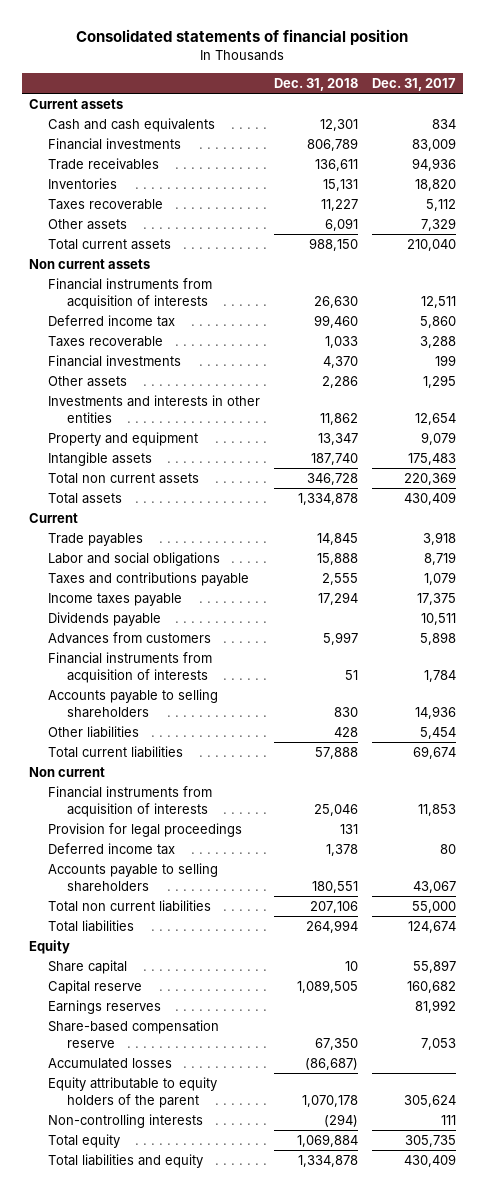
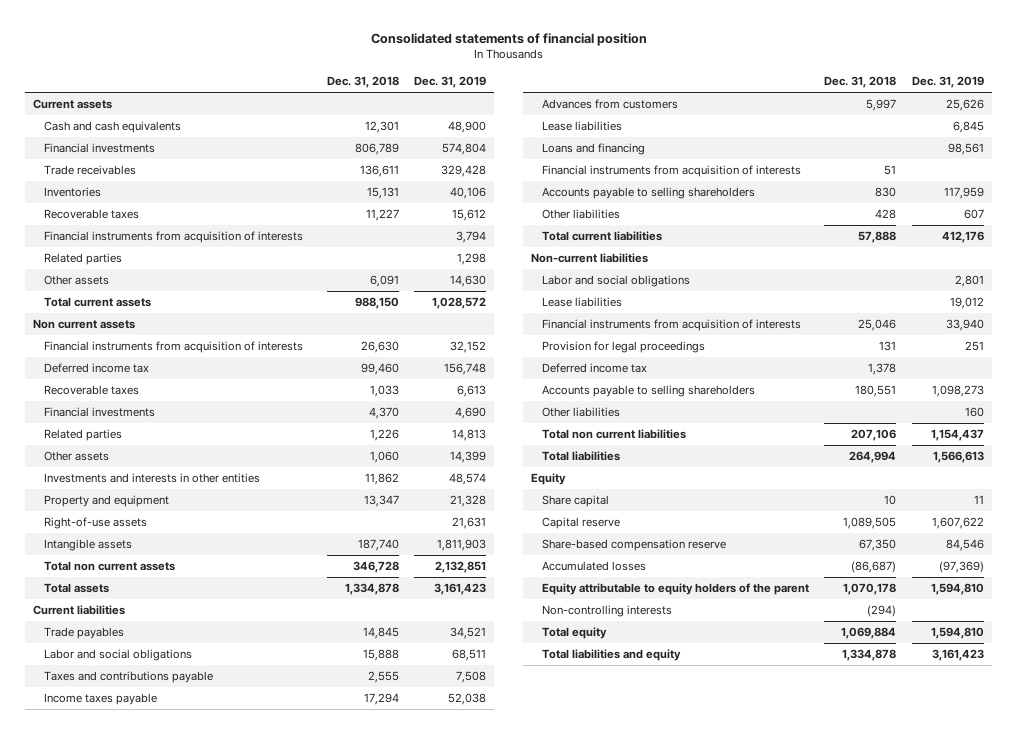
[372,77,457,91] Dec. 31, 2017 -> none
none -> [414,76,487,89] Dec. 31, 2019
[47,198,163,210] Taxes recoverable -> [44,209,140,220] Recoverable taxes
none -> [44,231,304,244] Financial instruments from acquisition of interests
none -> [44,253,123,266] Related parties
[47,335,163,347] Taxes recoverable -> [44,385,140,396] Recoverable taxes
none -> [44,429,123,442] Related parties
[321,375,358,388] 2,286 -> [369,451,399,464] 1,060
none -> [44,517,148,530] Right-of-use assets
[28,512,78,523] Current -> [32,605,125,616] Current liabilities
[47,611,161,626] Dividends payable -> none
none -> [541,121,622,132] Lease liabilities
none -> [541,143,645,156] Loans and financing
[28,766,105,777] Non current -> [530,253,648,264] Non-current liabilities
none -> [541,275,690,288] Labor and social obligations
none -> [541,297,622,308] Lease liabilities
none -> [541,407,620,418] Other liabilities
[47,999,161,1014] Earnings reserves -> none

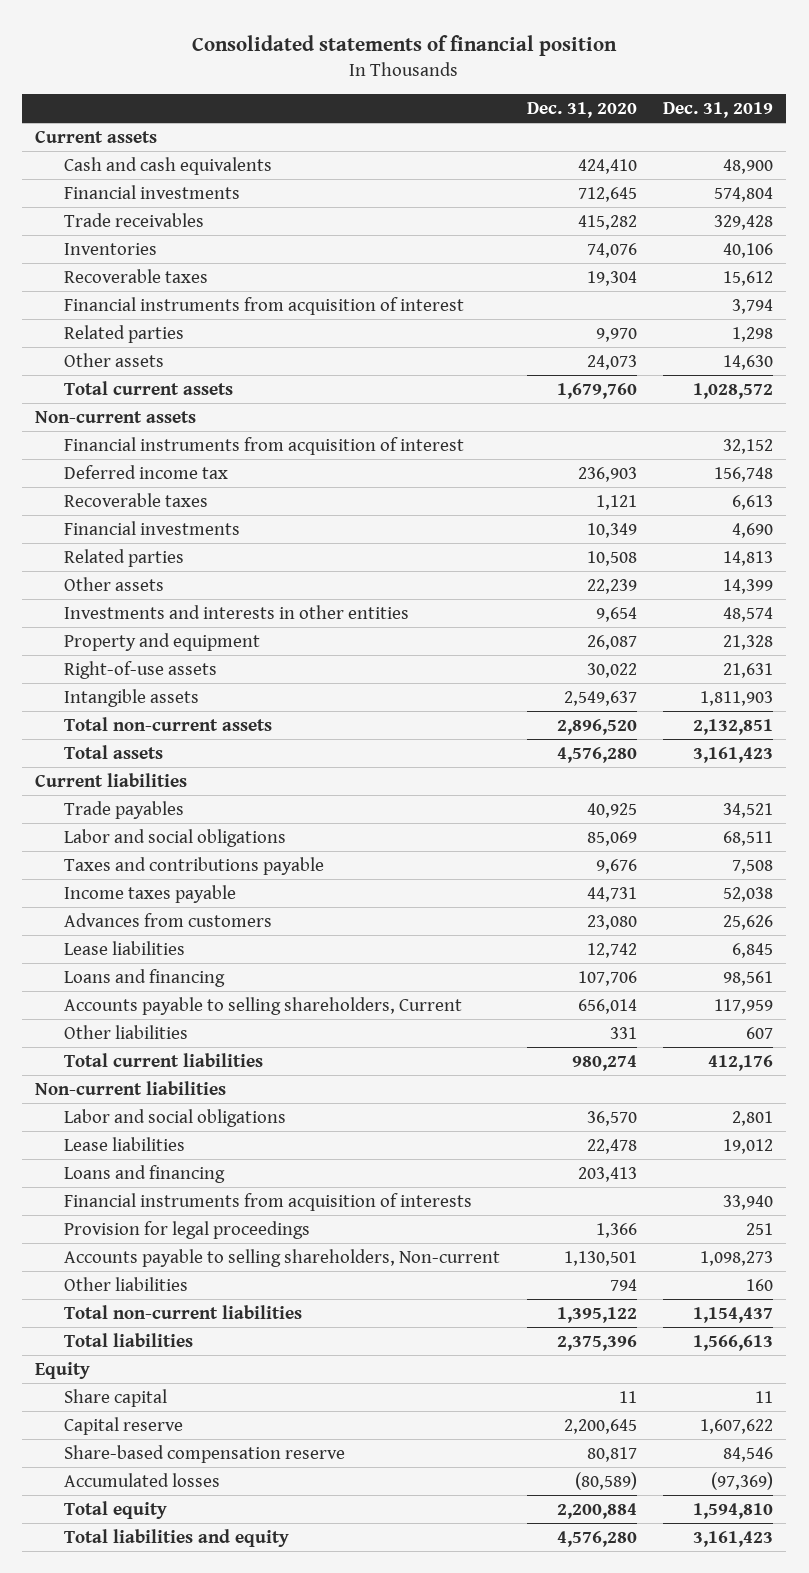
[326,76,399,89] Dec. 31, 2018 -> none
none -> [526,101,637,118] Dec. 31, 2020
[44,231,304,244] Financial instruments from acquisition of interests -> [64,296,465,315] Financial instruments from acquisition of interest
[32,319,135,330] Non current assets -> [35,410,197,423] Non-current assets
[44,341,304,354] Financial instruments from acquisition of interests -> [64,436,465,455] Financial instruments from acquisition of interest
[44,561,176,572] Total non current assets -> [64,716,273,731] Total non-current assets
[541,165,801,178] Financial instruments from acquisition of interests -> none
[541,187,755,200] Accounts payable to selling shareholders -> [64,996,463,1015] Accounts payable to selling shareholders, Current
none -> [64,1164,226,1183] Loans and financing
[541,363,647,374] Deferred income tax -> none
[541,385,755,398] Accounts payable to selling shareholders -> [64,1248,501,1267] Accounts payable to selling shareholders, Non-current
[541,429,686,440] Total non current liabilities -> [64,1304,303,1319] Total non-current liabilities
[541,583,809,596] Equity attributable to equity holders of the parent -> none
[541,605,672,618] Non-controlling interests -> none

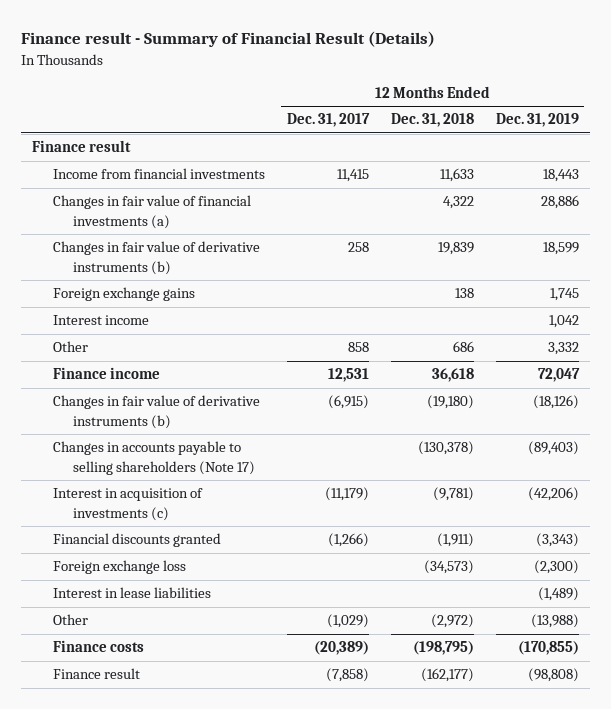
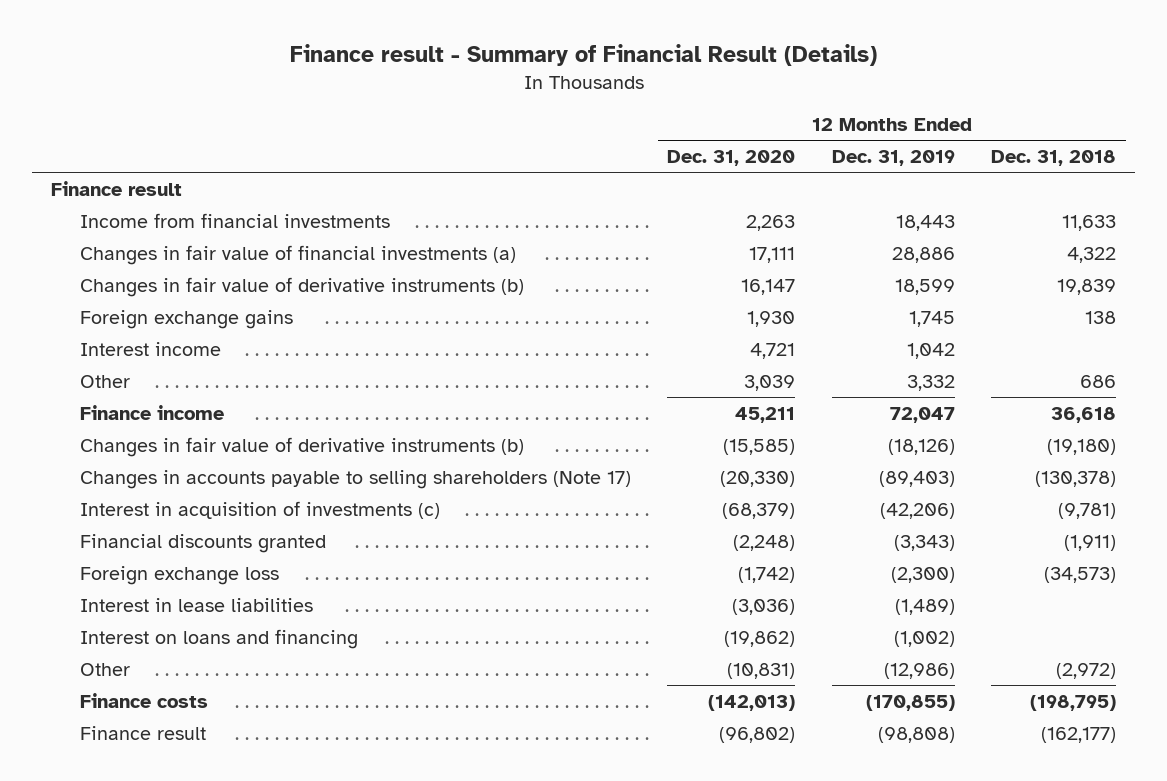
[286,113,370,128] Dec. 31, 2017 -> none
none -> [667,149,796,166] Dec. 31, 2020
none -> [79,628,358,649] Interest on loans and financing
[530,614,579,629] (13,988) -> [883,662,955,679] (12,986)

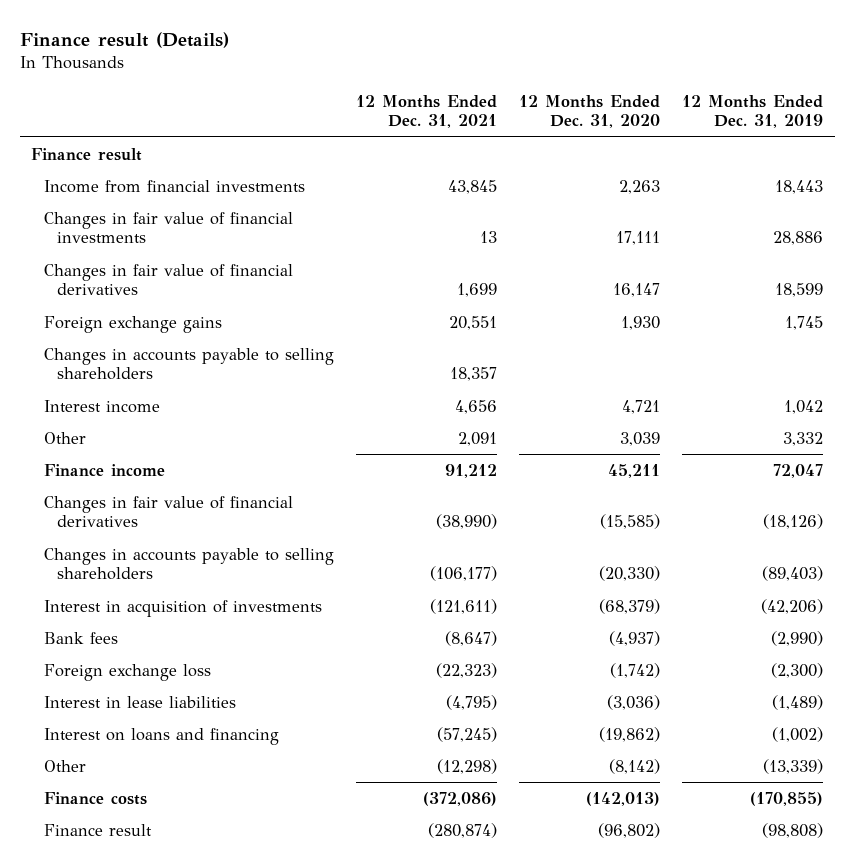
[289,44,877,67] Finance result - Summary of Financial Result (Details) -> [20,31,230,48] Finance result (Details)
[991,149,1117,166] Dec. 31, 2018 -> none
none -> [356,94,498,129] 12 Months Ended Dec. 31, 2021
[79,244,516,265] Changes in fair value of financial investments (a) -> [43,211,293,244] Changes in fair value of financial investments
[79,276,524,297] Changes in fair value of derivative instruments (b) -> [43,263,293,296] Changes in fair value of financial derivatives
none -> [43,347,334,381] Changes in accounts payable to selling shareholders
[79,533,326,553] Financial discounts granted -> none
[79,436,524,457] Changes in fair value of derivative instruments (b) -> [43,495,293,528] Changes in fair value of financial derivatives
[79,469,631,489] Changes in accounts payable to selling shareholders (Note 17) -> [43,547,334,581] Changes in accounts payable to selling shareholders
[79,500,440,519] Interest in acquisition of investments (c) -> [43,599,322,617] Interest in acquisition of investments
none -> [43,631,118,644] Bank fees
[727,662,796,679] (10,831) -> [609,758,661,774] (8,142)
[883,662,955,679] (12,986) -> [763,758,824,774] (13,339)

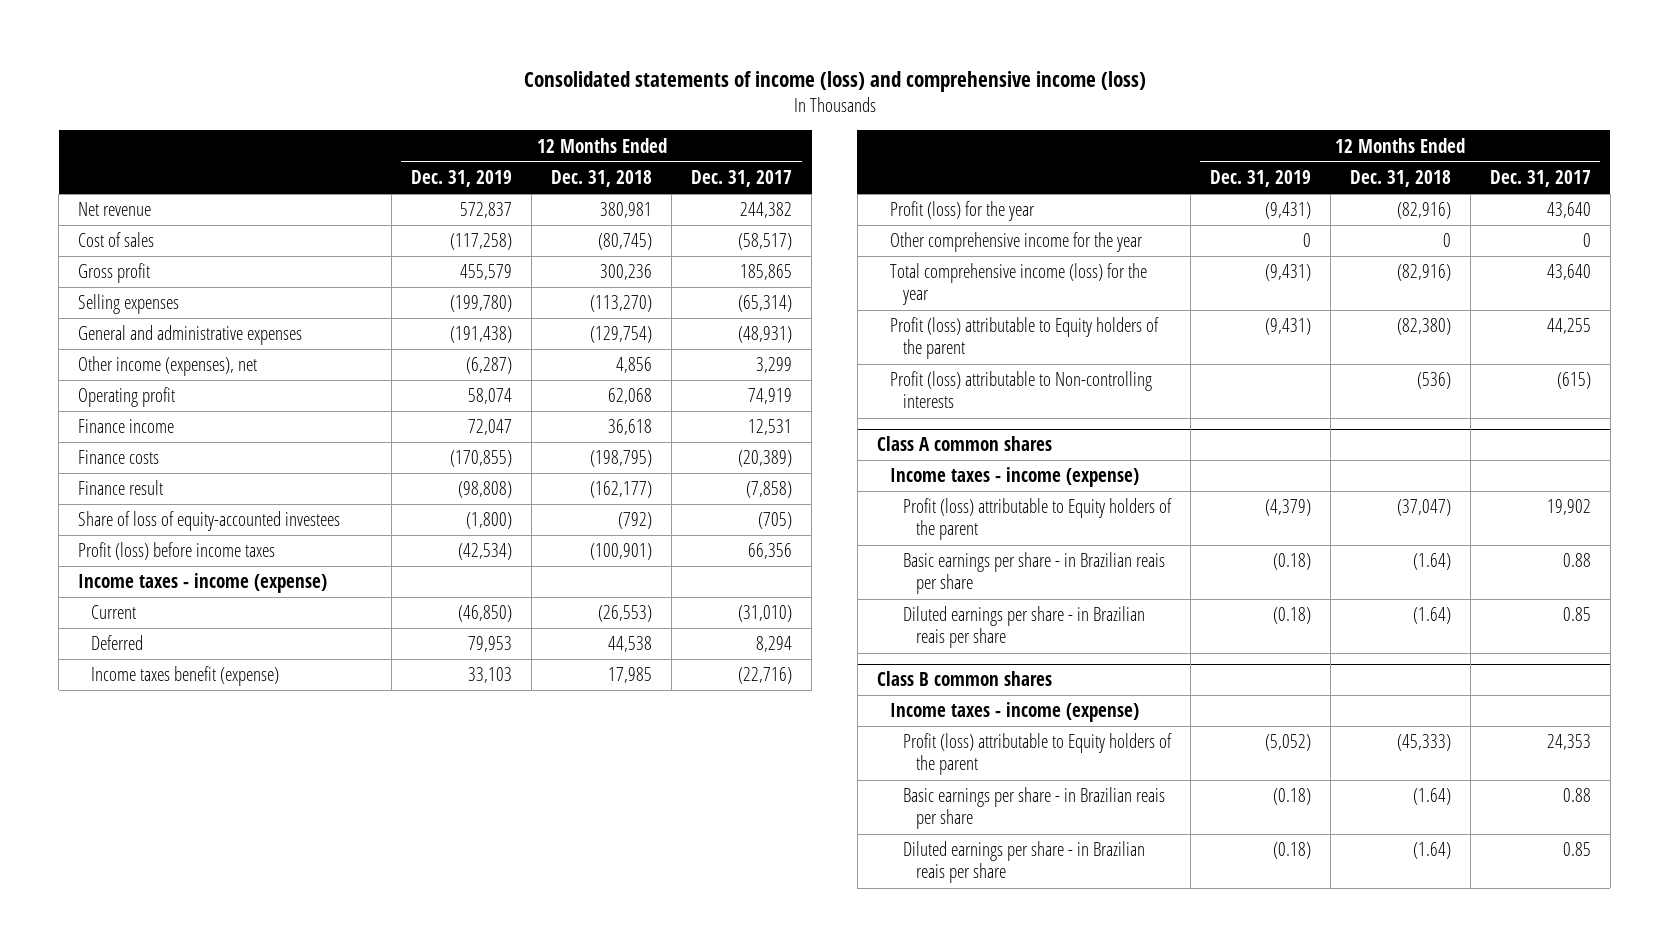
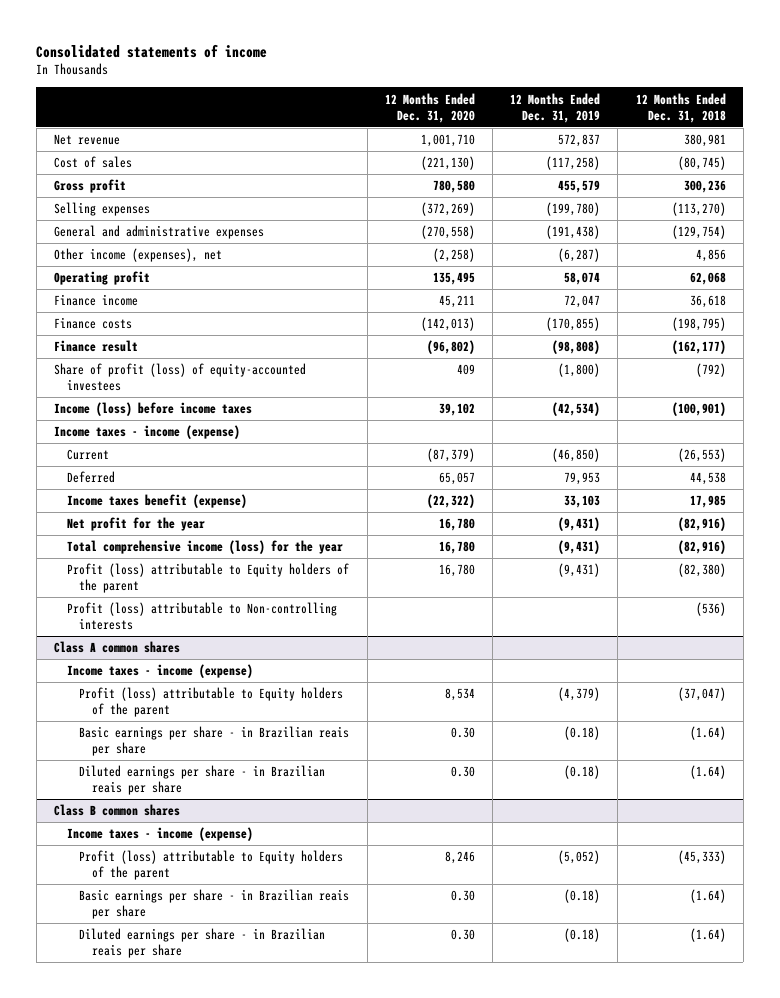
[523,71,1146,93] Consolidated statements of income (loss) and comprehensive income (loss) -> [36,43,268,58] Consolidated statements of income
[691,170,793,188] Dec. 31, 2017 -> none
none -> [384,92,475,123] 12 Months Ended Dec. 31, 2020
[78,511,341,532] Share of loss of equity-accounted investees -> [54,363,307,392] Share of profit (loss) of equity-accounted investees
[78,542,276,561] Profit (loss) before income taxes -> [54,402,253,417] Income (loss) before income taxes
[889,232,1143,253] Other comprehensive income for the year -> none
[889,201,1035,222] Profit (loss) for the year -> [66,517,205,532] Net profit for the year

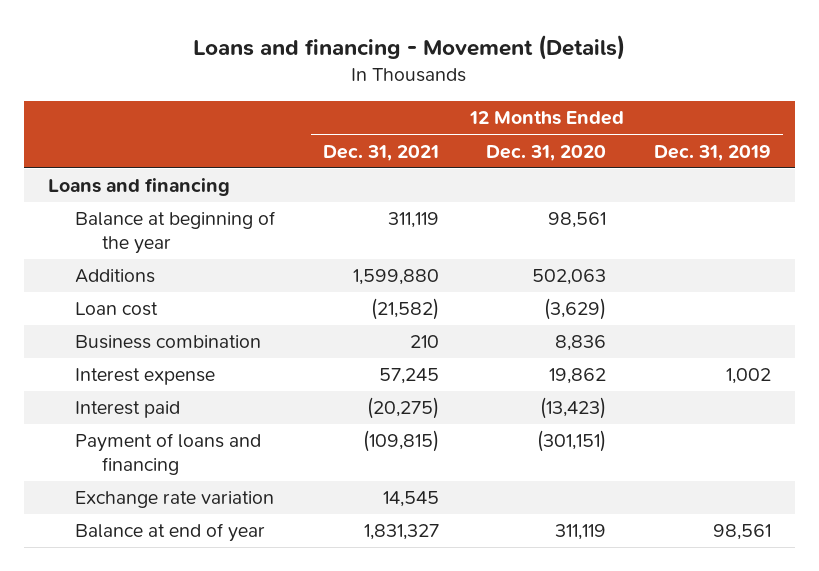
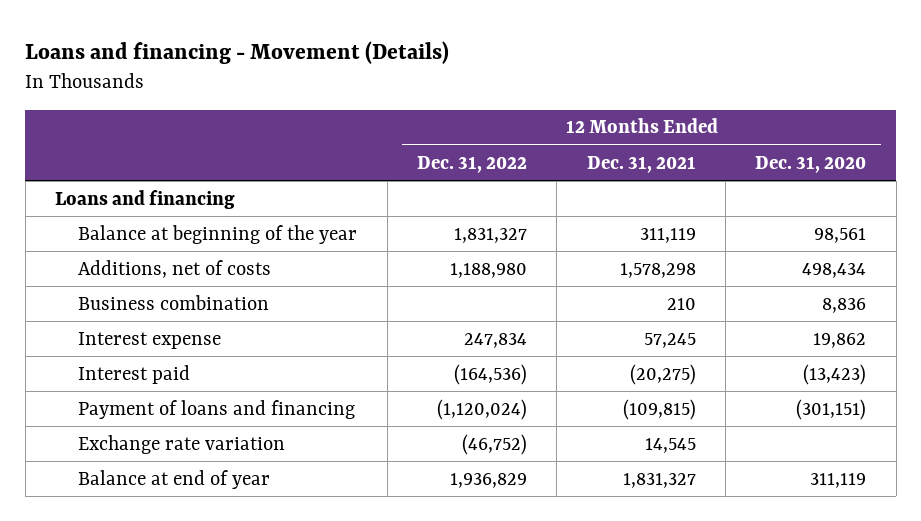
[653,144,771,161] Dec. 31, 2019 -> none
none -> [417,155,528,173] Dec. 31, 2022
[74,302,158,317] Loan cost -> none
[74,269,155,284] Additions -> [78,259,272,278] Additions, net of costs
[352,269,439,286] 1,599,880 -> [619,262,696,278] 1,578,298
[532,269,607,286] 502,063 -> [802,262,867,278] 498,434

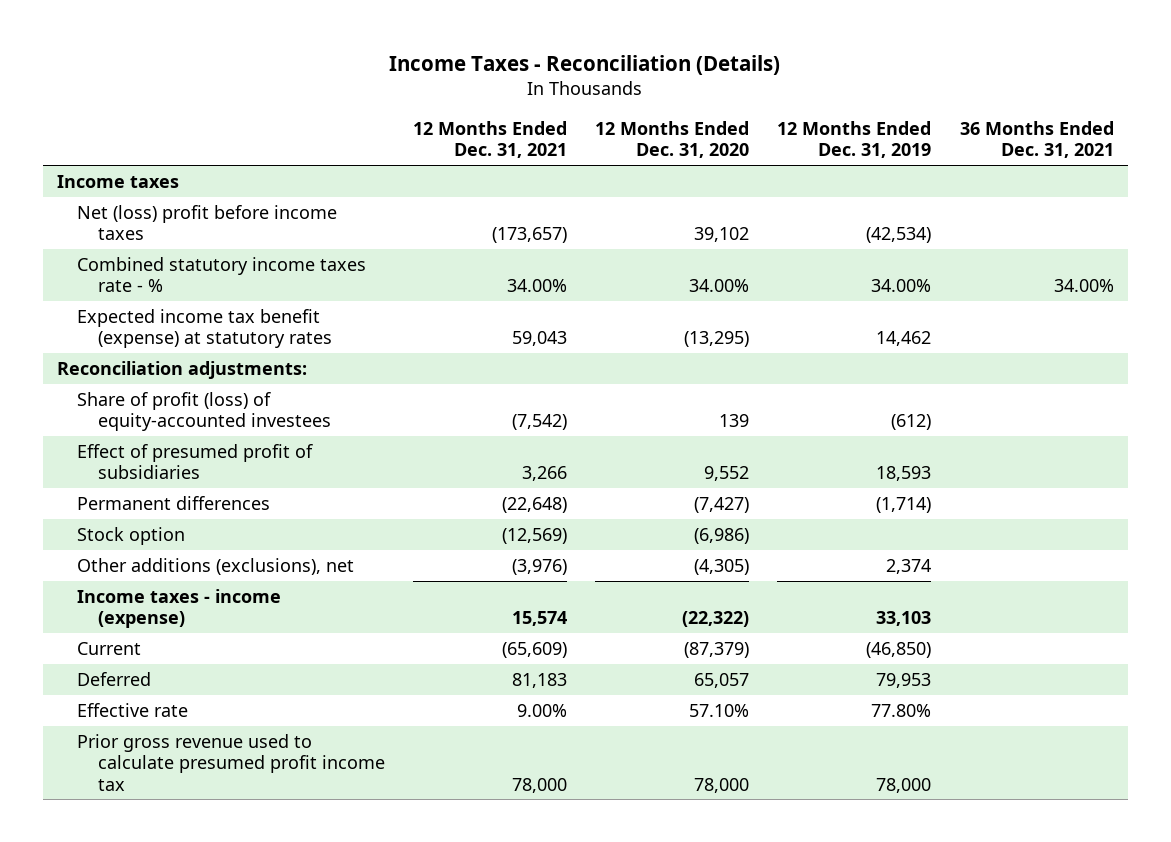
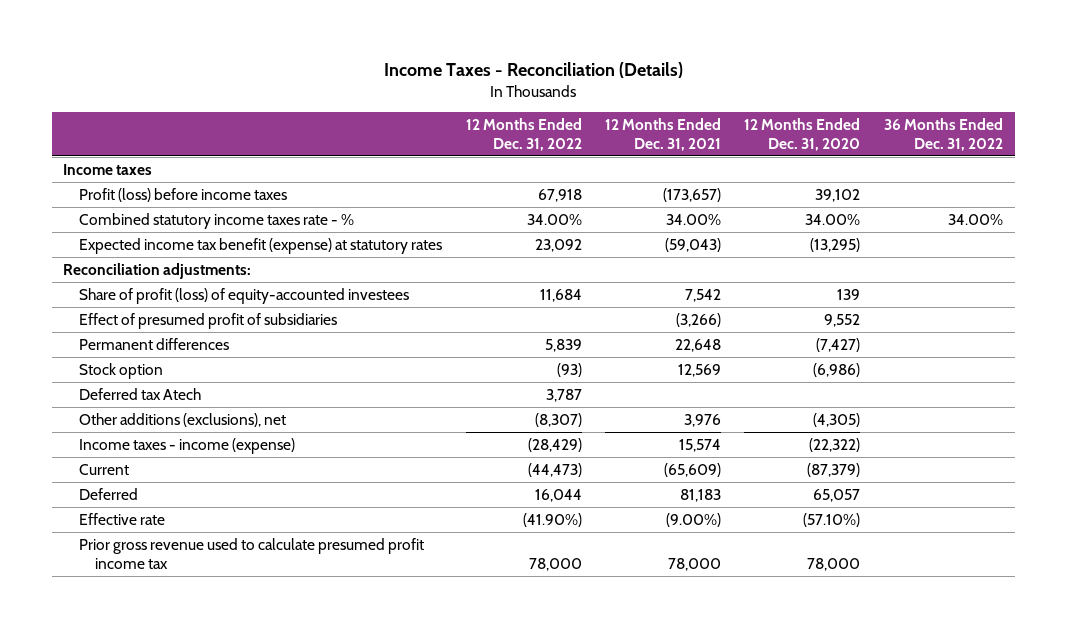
[777,120,932,159] 12 Months Ended Dec. 31, 2019 -> none
[959,120,1114,159] 36 Months Ended Dec. 31, 2021 -> none
none -> [465,118,582,151] 12 Months Ended Dec. 31, 2022
none -> [883,118,1003,151] 36 Months Ended Dec. 31, 2022
[77,204,338,241] Net (loss) profit before income taxes -> [79,187,288,202] Profit (loss) before income taxes
[512,331,568,347] 59,043 -> [665,237,722,252] (59,043)
[512,414,568,431] (7,542) -> [685,288,722,302] 7,542
[522,466,568,482] 3,266 -> [676,312,722,327] (3,266)
[502,496,568,513] (22,648) -> [675,338,722,352] 22,648
[502,527,568,544] (12,569) -> [678,363,722,377] 12,569
none -> [79,387,202,400] Deferred tax Atech
[512,558,568,575] (3,976) -> [684,413,722,427] 3,976
[517,703,568,717] 9.00% -> [666,512,722,527] (9.00%)
[689,703,750,717] 57.10% -> [803,512,861,527] (57.10%)

